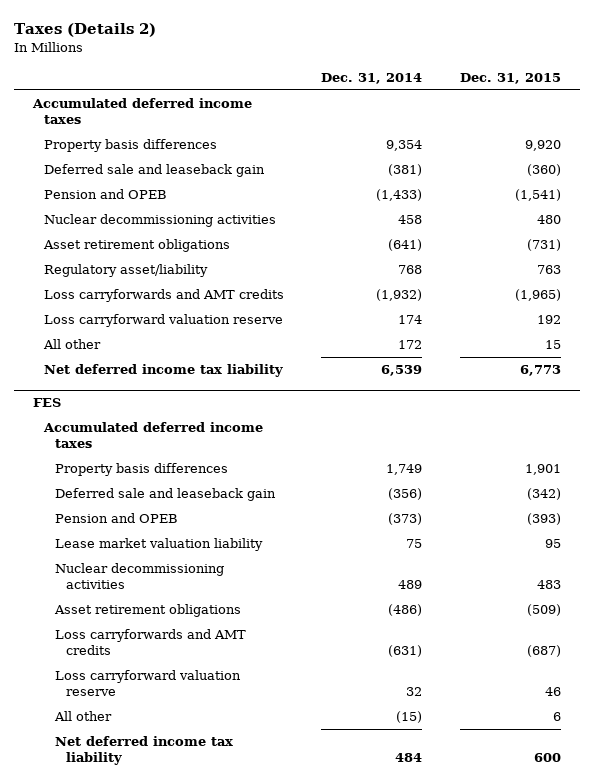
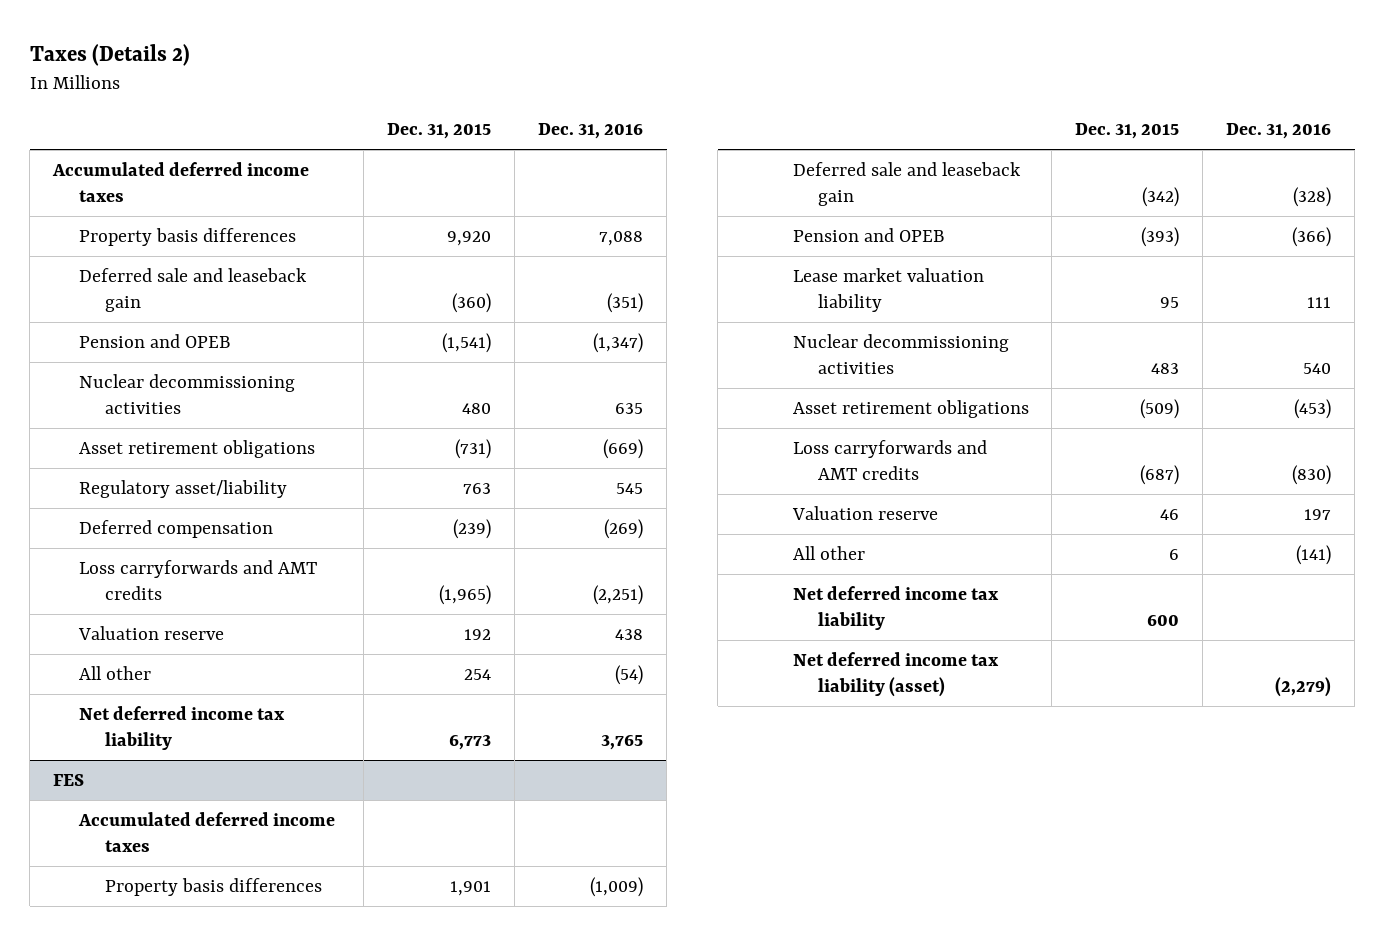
[321,72,423,84] Dec. 31, 2014 -> none
none -> [538,122,644,139] Dec. 31, 2016
none -> [78,519,273,538] Deferred compensation
[43,314,283,328] Loss carryforward valuation reserve -> [77,625,224,640] Valuation reserve
[544,340,561,350] 15 -> [464,668,492,680] 254
[55,670,242,697] Loss carryforward valuation reserve -> [791,505,938,520] Valuation reserve
none -> [792,651,999,697] Net deferred income tax liability (asset)

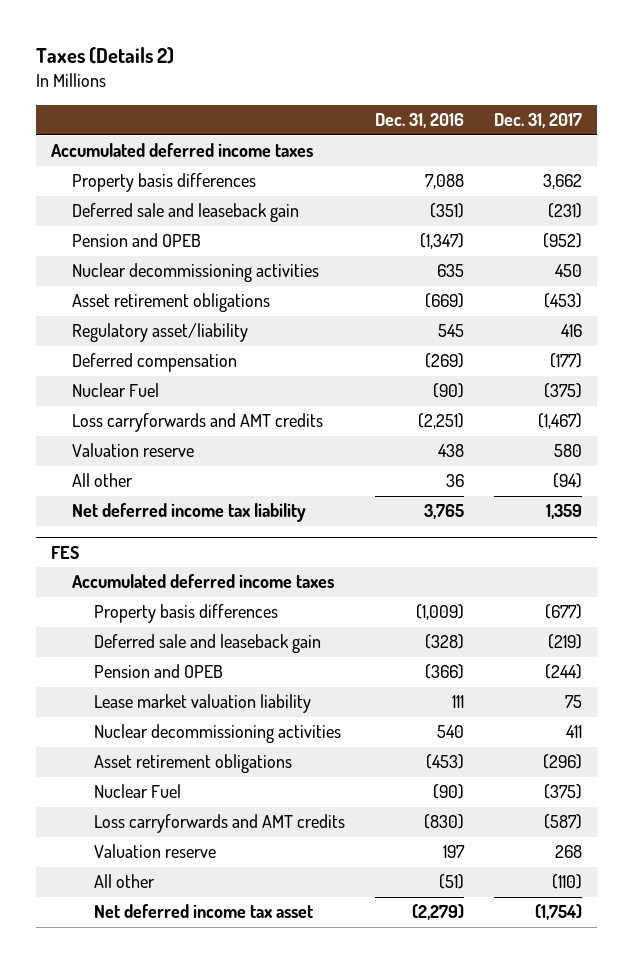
[387,122,492,139] Dec. 31, 2015 -> none
none -> [494,113,583,129] Dec. 31, 2017
none -> [72,383,160,398] Nuclear Fuel
[615,664,644,685] (54) -> [446,474,465,488] 36
none -> [94,784,182,799] Nuclear Fuel
[792,585,999,630] Net deferred income tax liability -> none
[1296,544,1332,565] (141) -> [439,874,465,890] (51)
[792,651,999,697] Net deferred income tax liability (asset) -> [94,904,314,919] Net deferred income tax asset

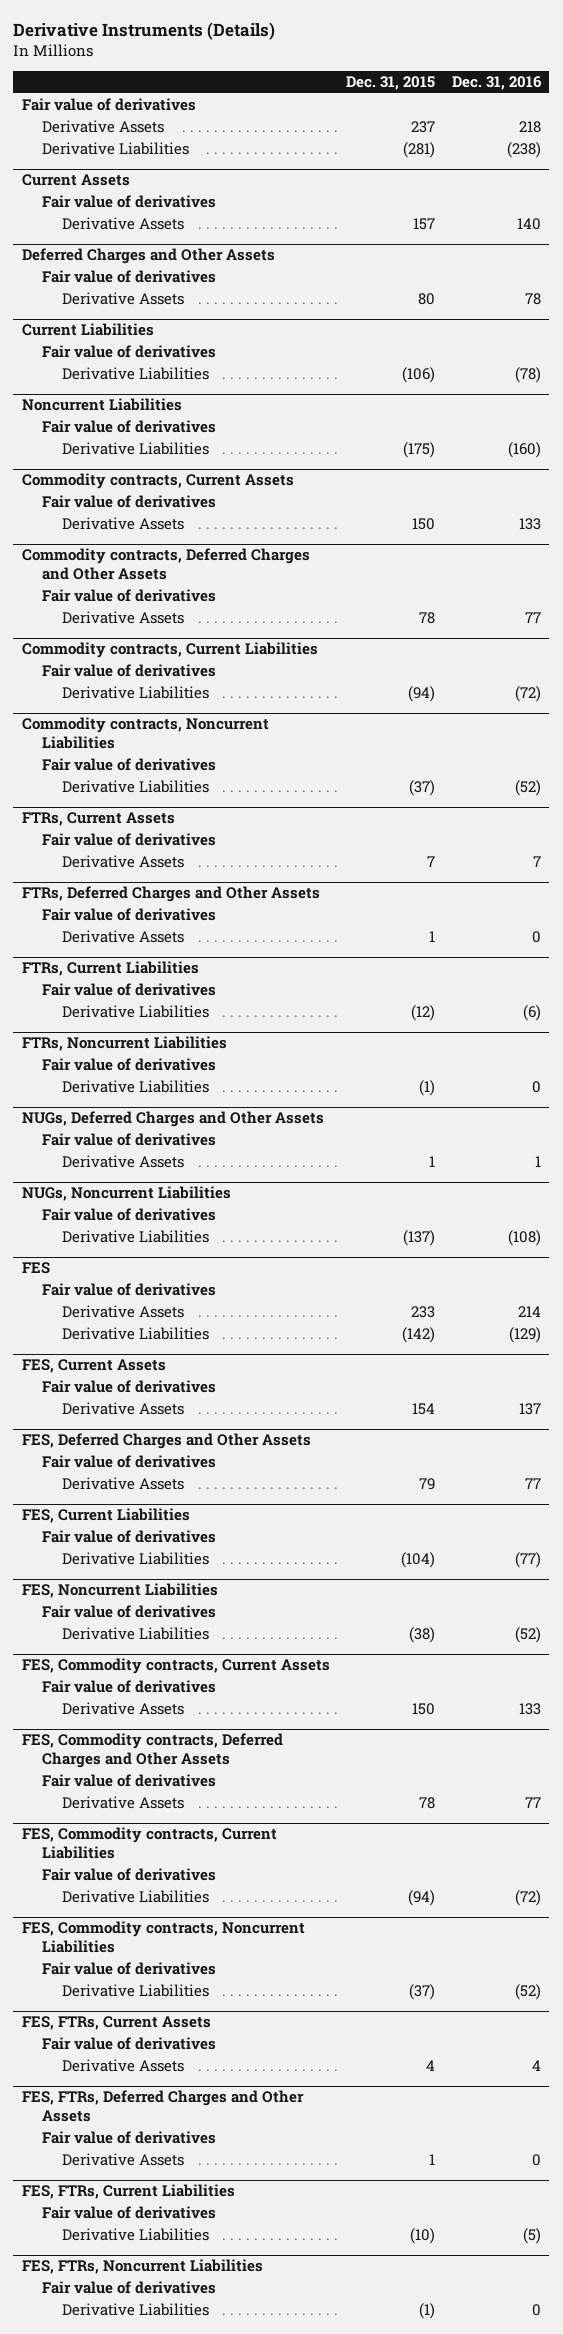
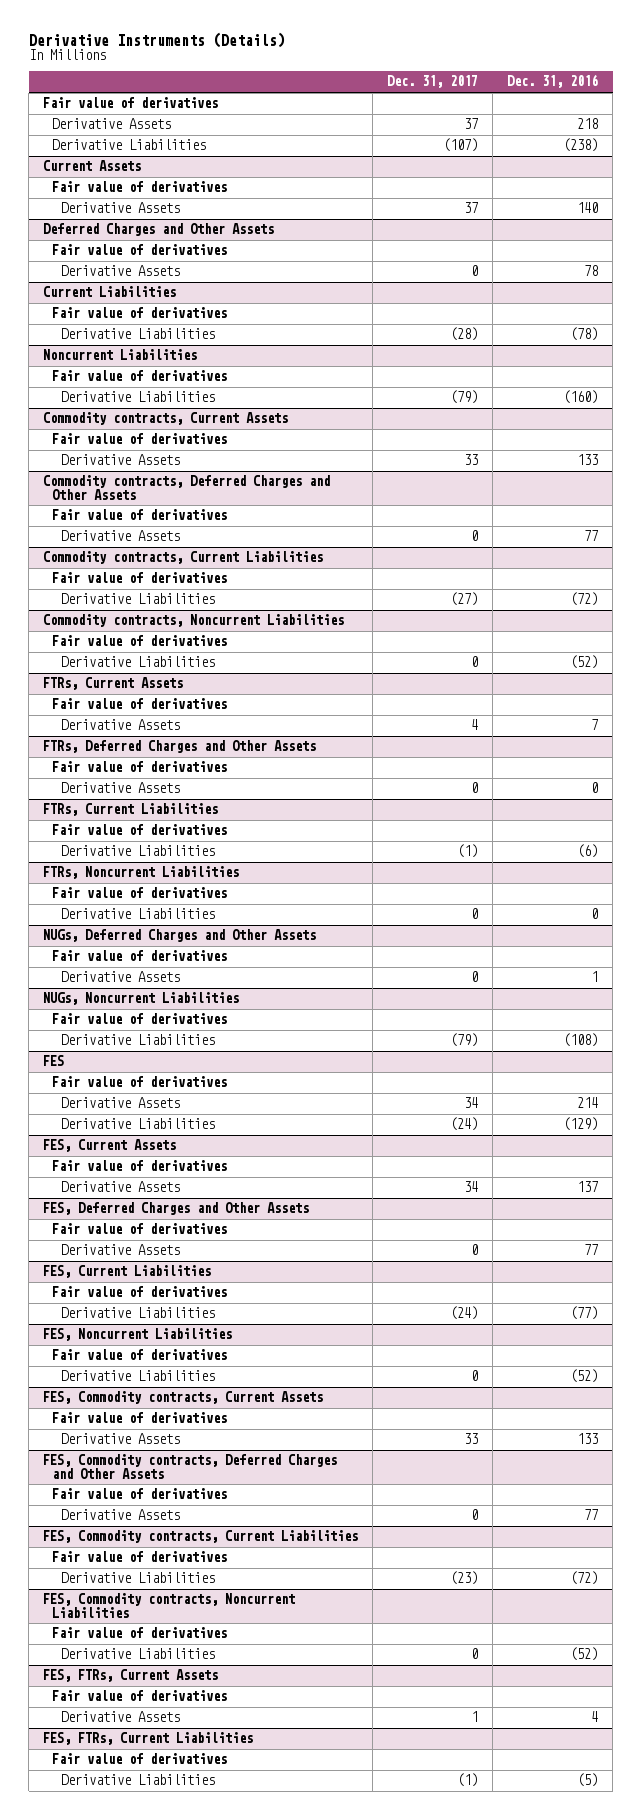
[346,76,436,91] Dec. 31, 2015 -> none
none -> [387,75,479,89] Dec. 31, 2017
[21,2090,304,2122] FES, FTRs, Deferred Charges and Other Assets -> none
[41,2131,216,2145] Fair value of derivatives -> none
[62,2153,185,2167] Derivative Assets -> none
[21,2259,263,2275] FES, FTRs, Noncurrent Liabilities -> none
[41,2281,216,2295] Fair value of derivatives -> none
[62,2303,210,2317] Derivative Liabilities -> none

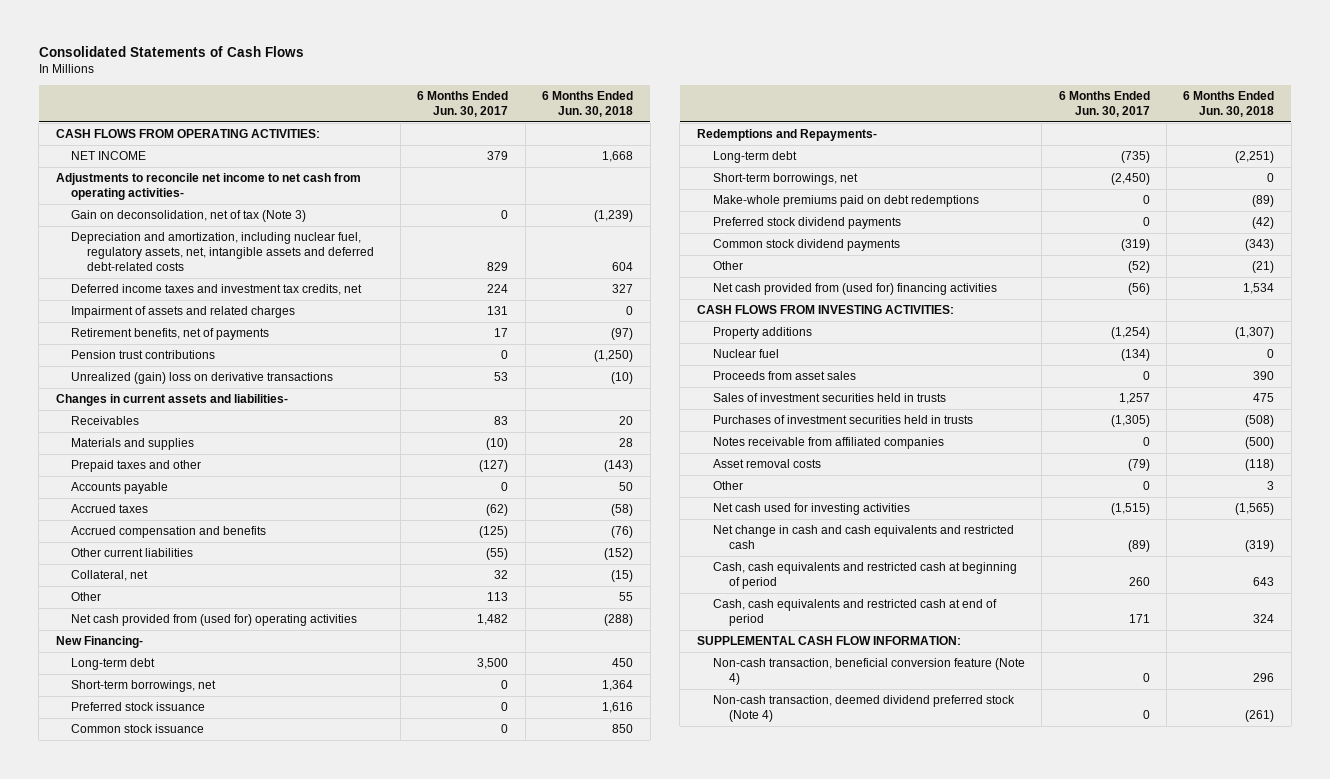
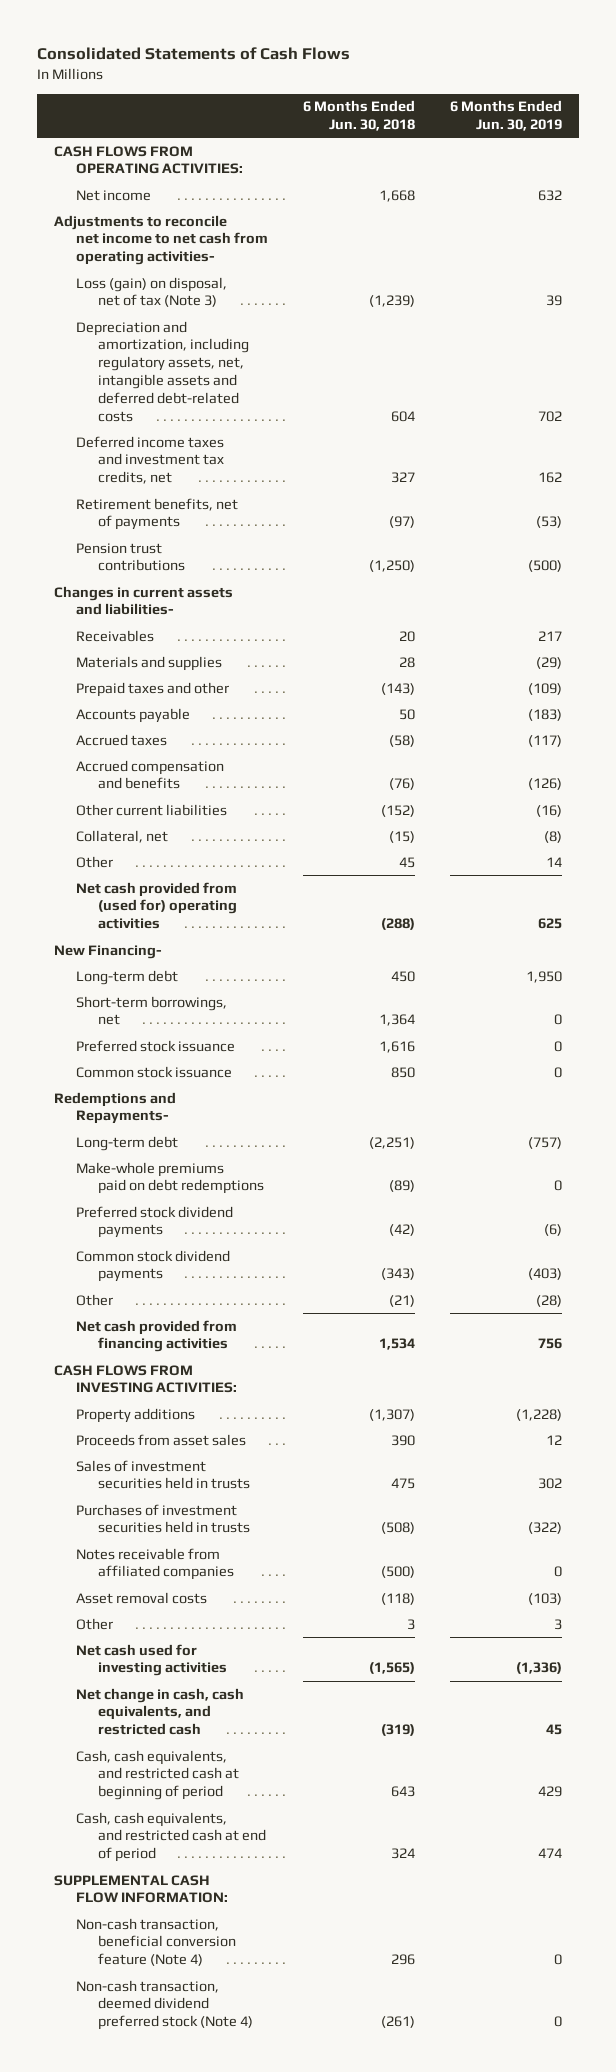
[417,91,509,118] 6 Months Ended Jun. 30, 2017 -> none
none -> [449,100,562,132] 6 Months Ended Jun. 30, 2019
[71,151,147,161] NET INCOME -> [76,189,152,201] Net income
[71,210,307,223] Gain on deconsolidation, net of tax (Note 3) -> [76,276,228,308] Loss (gain) on disposal, net of tax (Note 3)
[71,232,375,271] Depreciation and amortization, including nuclear fuel, regulatory assets, net, intangible assets and deferred debt-related costs -> [76,320,249,422] Depreciation and amortization, including regulatory assets, net, intangible assets and deferred debt-related costs
[71,306,296,319] Impairment of assets and related charges -> none
[71,372,334,385] Unrealized (gain) loss on derivative transactions -> none
[619,592,634,602] 55 -> [398,856,415,868] 45
[712,173,858,186] Short-term borrowings, net -> none
[712,283,997,296] Net cash provided from (used for) financing activities -> [76,1319,238,1353] Net cash provided from financing activities
[712,349,779,359] Nuclear fuel -> none
[712,525,1014,549] Net change in cash and cash equivalents and restricted cash -> [76,1687,245,1736] Net change in cash, cash equivalents, and restricted cash
[712,562,1017,589] Cash, cash equivalents and restricted cash at beginning of period -> [76,1749,239,1801] Cash, cash equivalents, and restricted cash at beginning of period
[712,599,997,626] Cash, cash equivalents and restricted cash at end of period -> [76,1811,266,1863] Cash, cash equivalents, and restricted cash at end of period

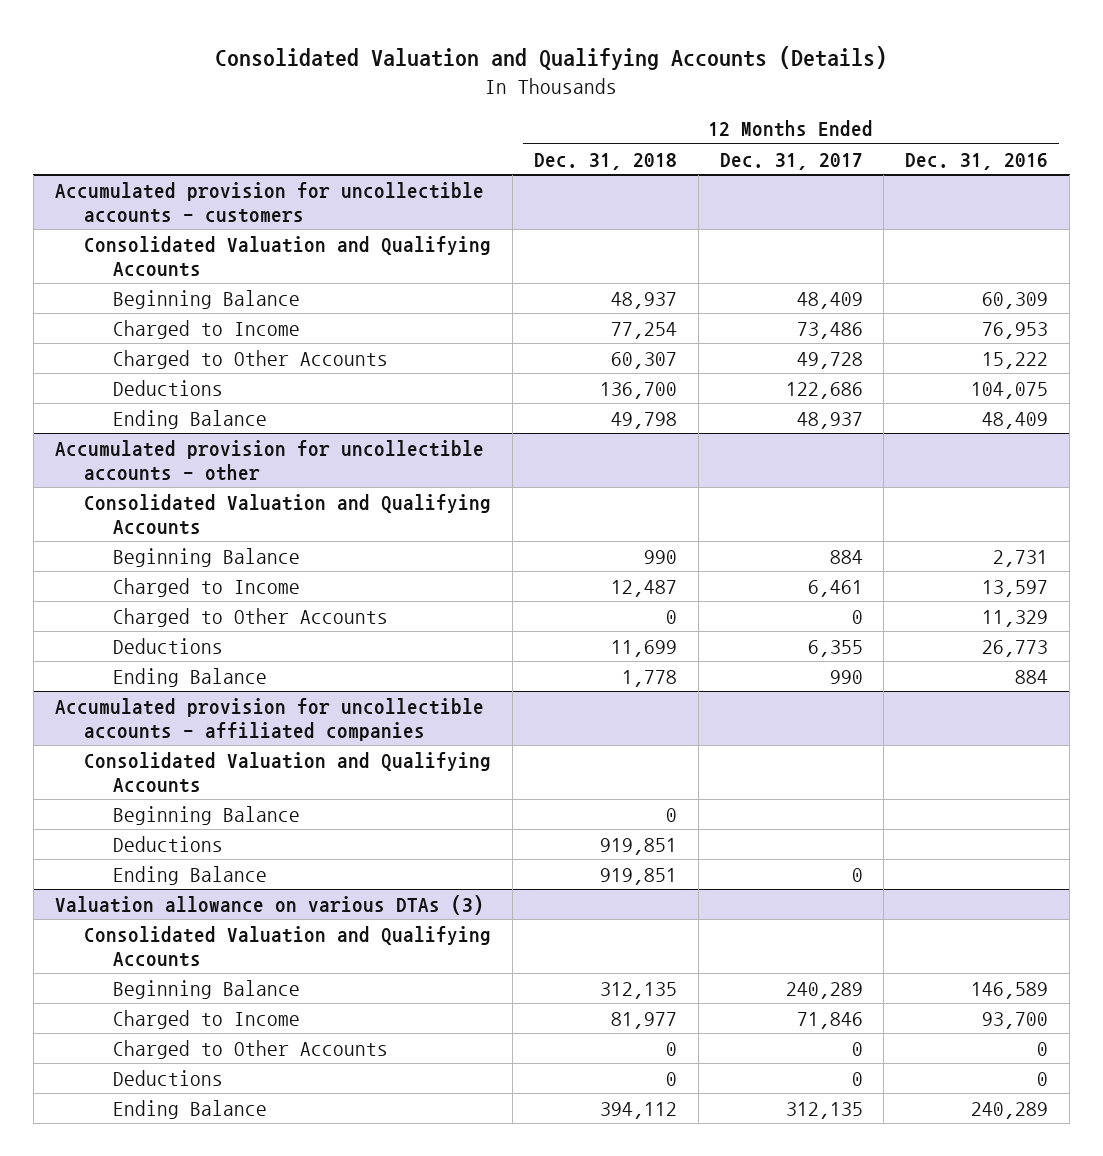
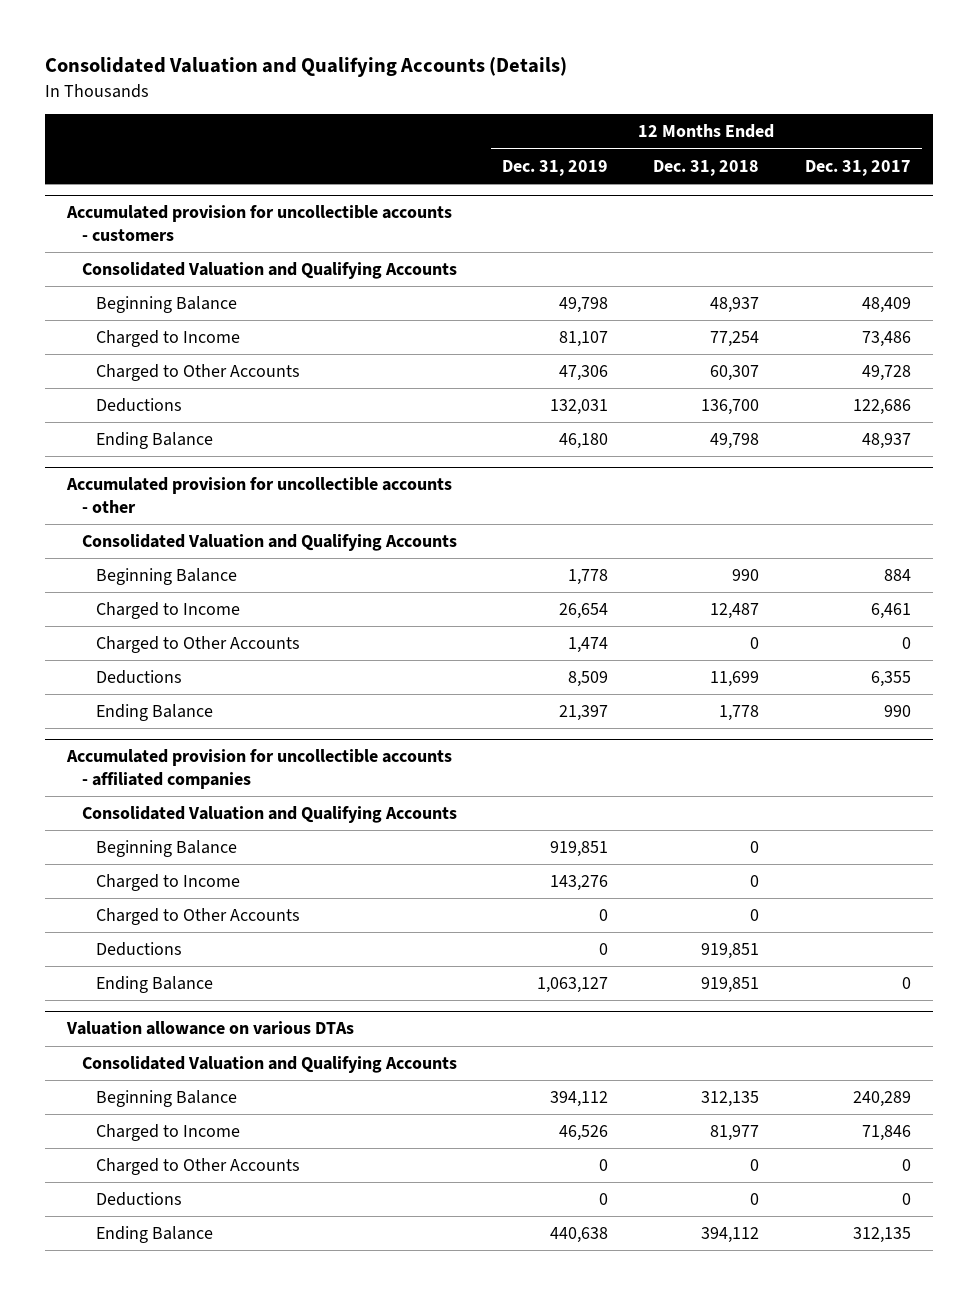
[905,152,1049,170] Dec. 31, 2016 -> none
none -> [502,159,609,176] Dec. 31, 2019
none -> [96,874,241,892] Charged to Income
none -> [96,908,301,926] Charged to Other Accounts
[54,894,484,915] Valuation allowance on various DTAs (3) -> [66,1021,355,1036] Valuation allowance on various DTAs

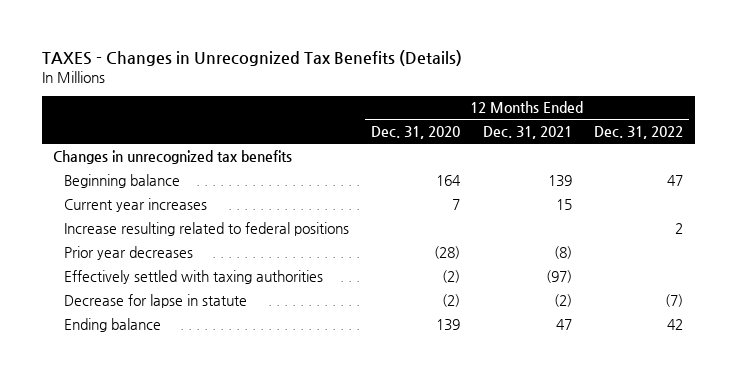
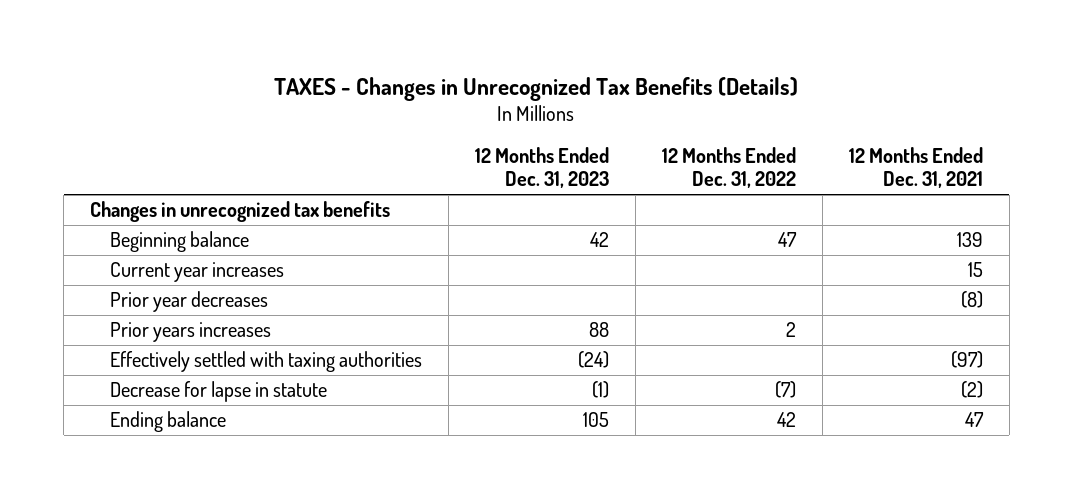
[371,126,461,140] Dec. 31, 2020 -> none
none -> [474,147,609,189] 12 Months Ended Dec. 31, 2023
[63,221,349,236] Increase resulting related to federal positions -> none
none -> [110,322,272,343] Prior years increases

